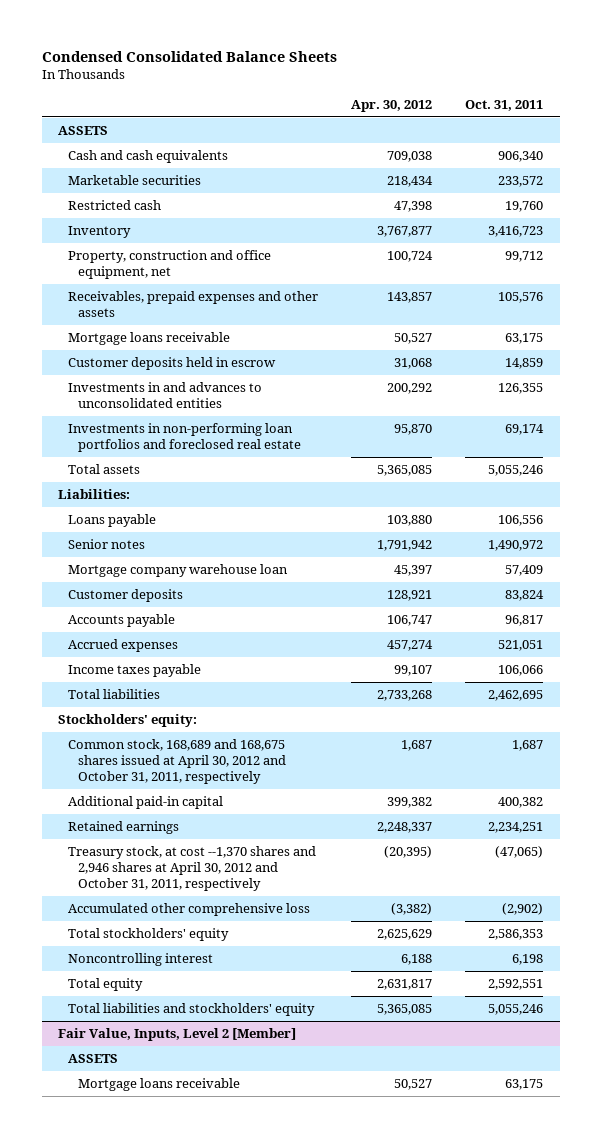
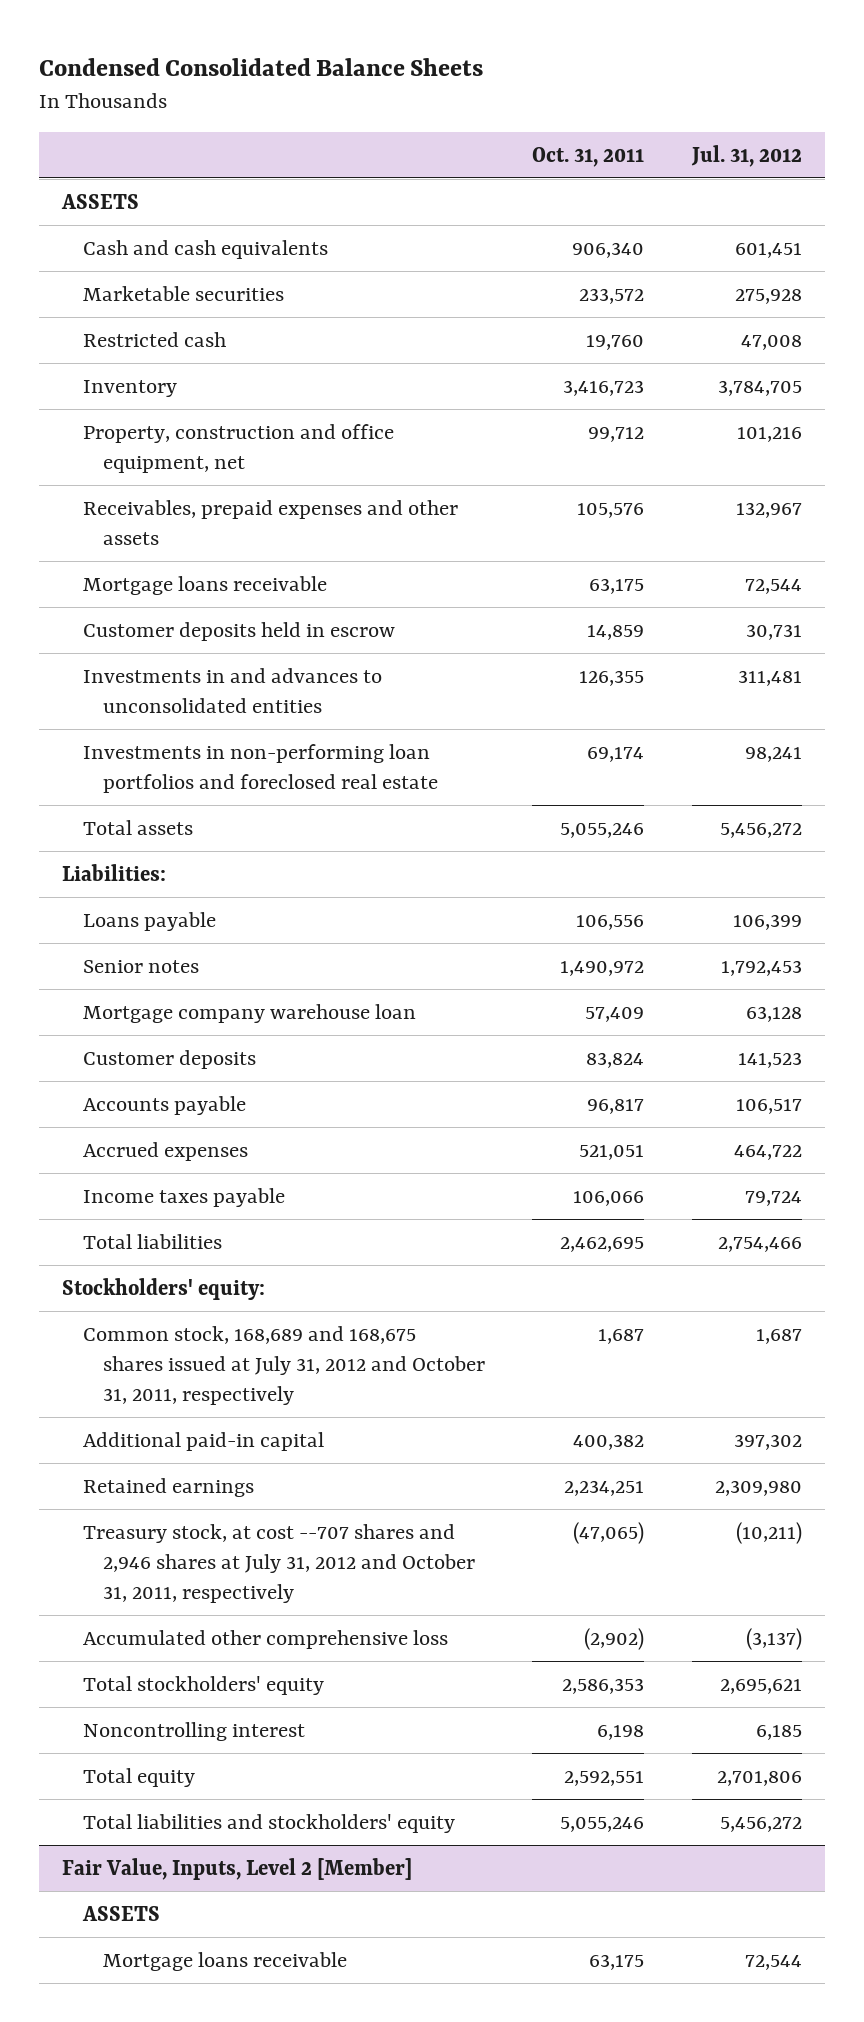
[351,99,433,112] Apr. 30, 2012 -> none
none -> [690,144,802,167] Jul. 31, 2012
[68,739,286,785] Common stock, 168,689 and 168,675 shares issued at April 30, 2012 and October 31, 2011, respectively -> [82,1325,485,1405] Common stock, 168,689 and 168,675 shares issued at July 31, 2012 and October 31, 2011, respectively
[68,846,317,892] Treasury stock, at cost --1,370 shares and 2,946 shares at April 30, 2012 and October 31, 2011, respectively -> [82,1523,475,1603] Treasury stock, at cost --707 shares and 2,946 shares at July 31, 2012 and October 31, 2011, respectively

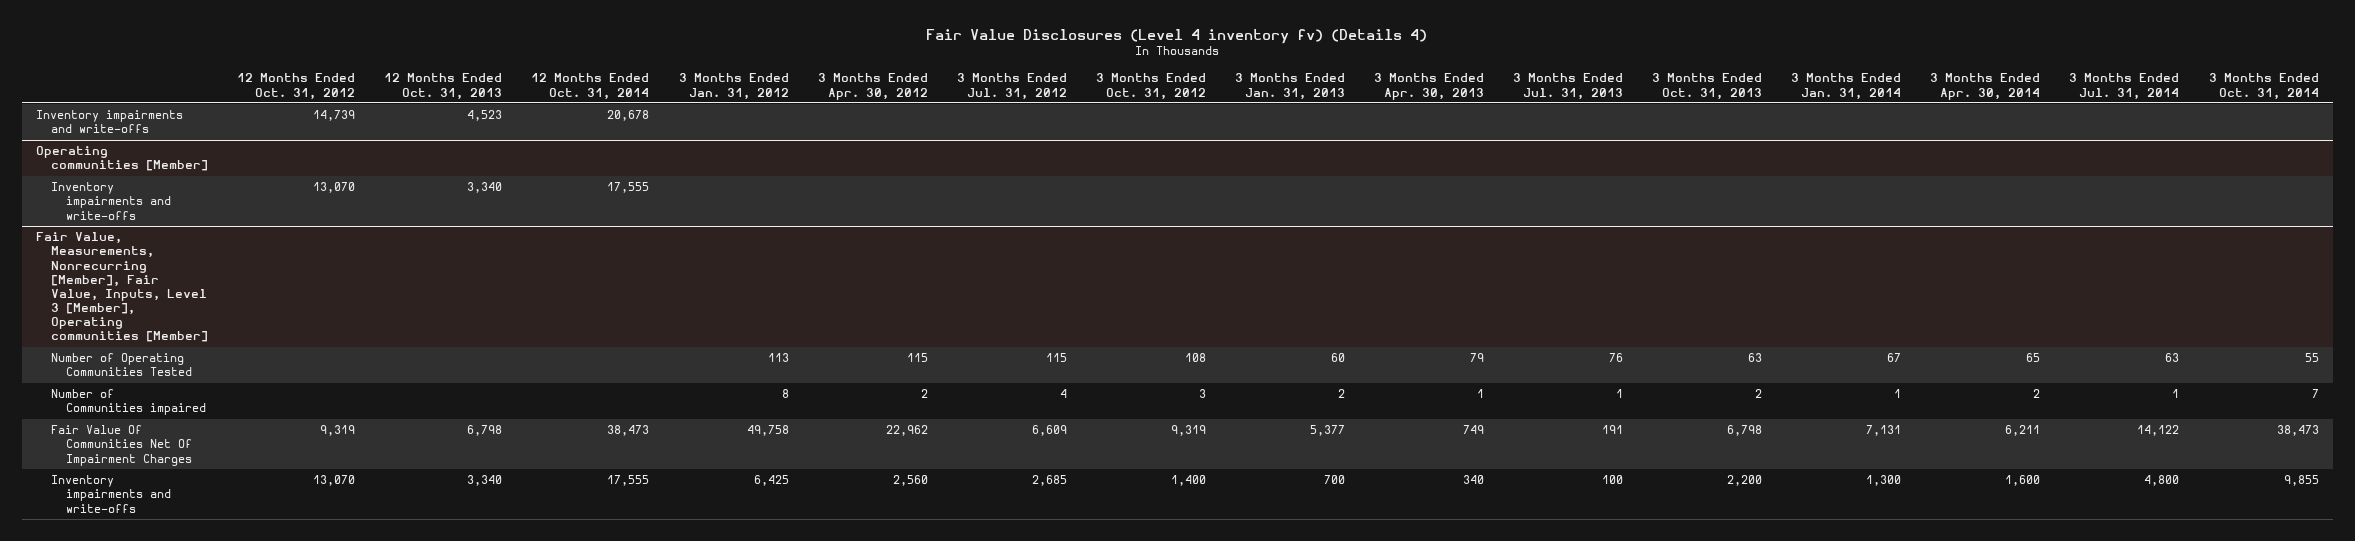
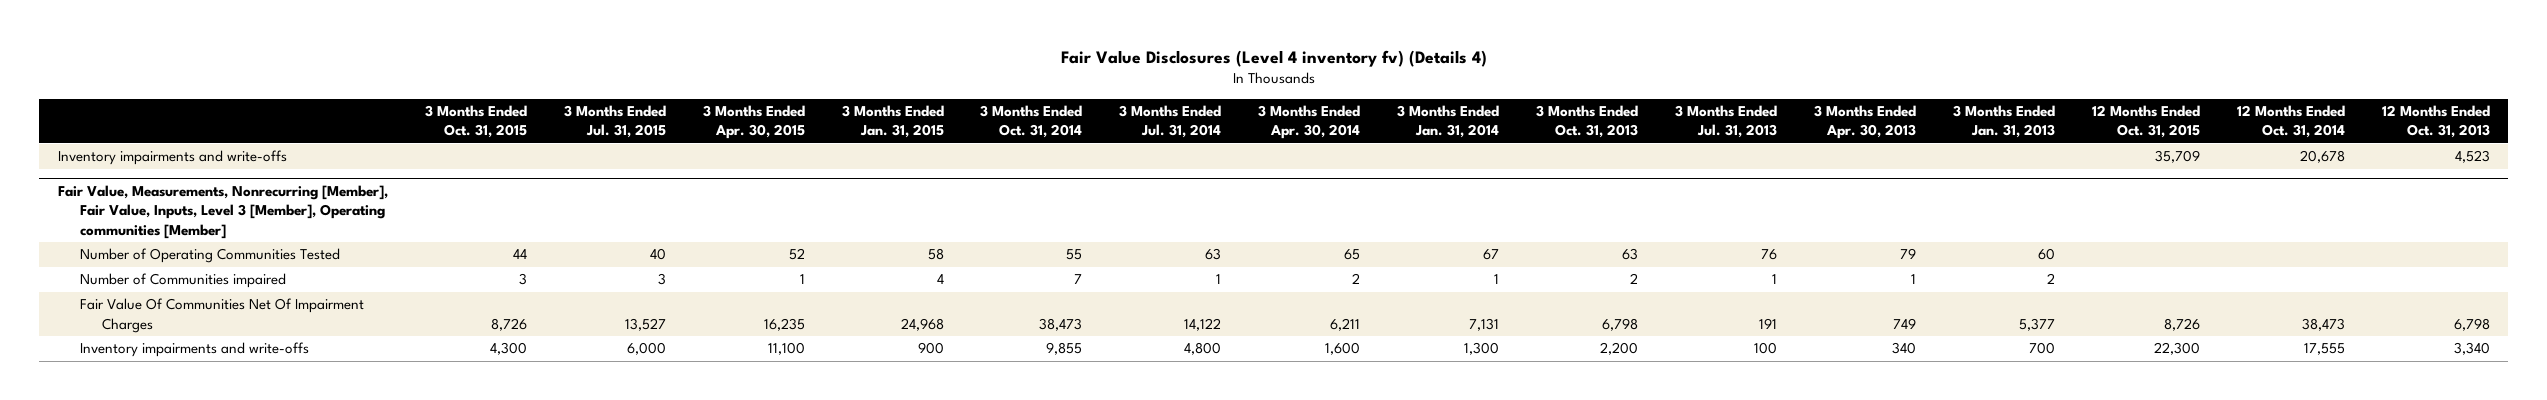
[237,73,356,100] 12 Months Ended Oct. 31, 2012 -> none
[678,73,789,100] 3 Months Ended Jan. 31, 2012 -> none
[817,73,928,100] 3 Months Ended Apr. 30, 2012 -> none
[956,73,1067,100] 3 Months Ended Jul. 31, 2012 -> none
[1095,73,1206,100] 3 Months Ended Oct. 31, 2012 -> none
none -> [424,105,527,139] 3 Months Ended Oct. 31, 2015
none -> [563,105,666,139] 3 Months Ended Jul. 31, 2015
none -> [702,105,805,140] 3 Months Ended Apr. 30, 2015
none -> [841,105,944,139] 3 Months Ended Jan. 31, 2015
none -> [2091,105,2200,139] 12 Months Ended Oct. 31, 2015
[36,146,209,172] Operating communities [Member] -> none
[51,182,172,220] Inventory impairments and write-offs -> none

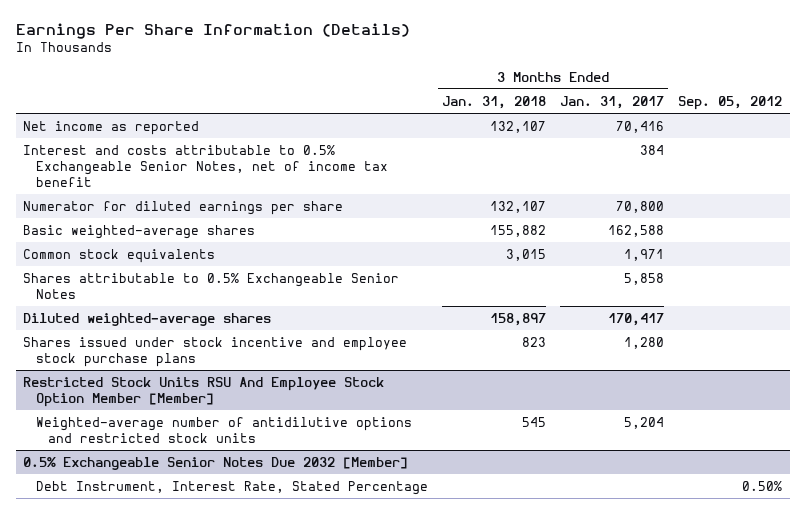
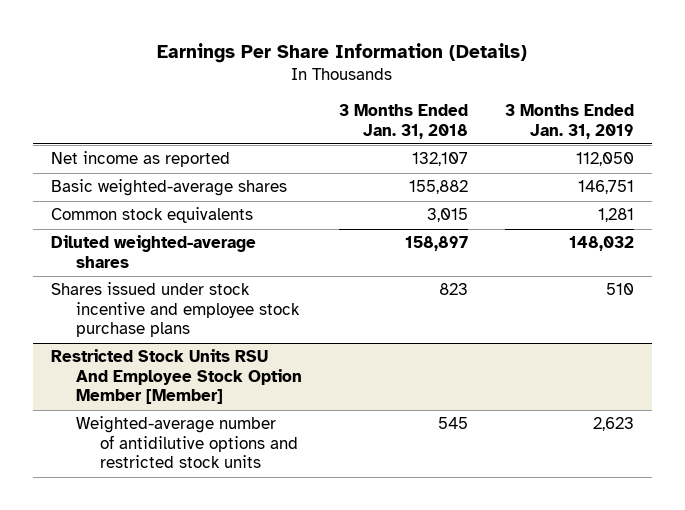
[560,95,665,109] Jan. 31, 2017 -> none
[678,95,783,110] Sep. 05, 2012 -> none
none -> [504,104,634,139] 3 Months Ended Jan. 31, 2019
[23,144,388,188] Interest and costs attributable to 0.5% Exchangeable Senior Notes, net of income tax benefit -> none
[23,200,344,215] Numerator for diluted earnings per share -> none
[23,272,400,299] Shares attributable to 0.5% Exchangeable Senior Notes -> none
[23,456,409,470] 0.5% Exchangeable Senior Notes Due 2032 [Member] -> none
[35,480,428,495] Debt Instrument, Interest Rate, Stated Percentage -> none

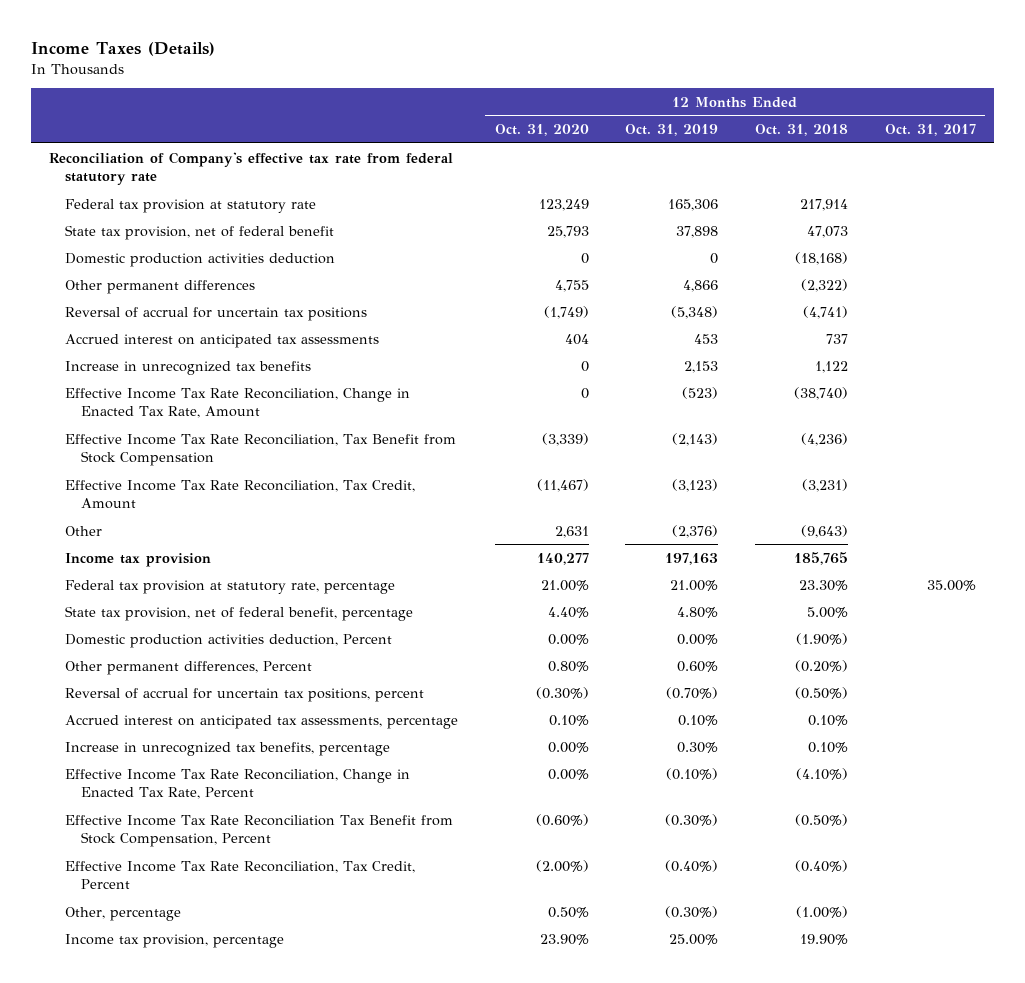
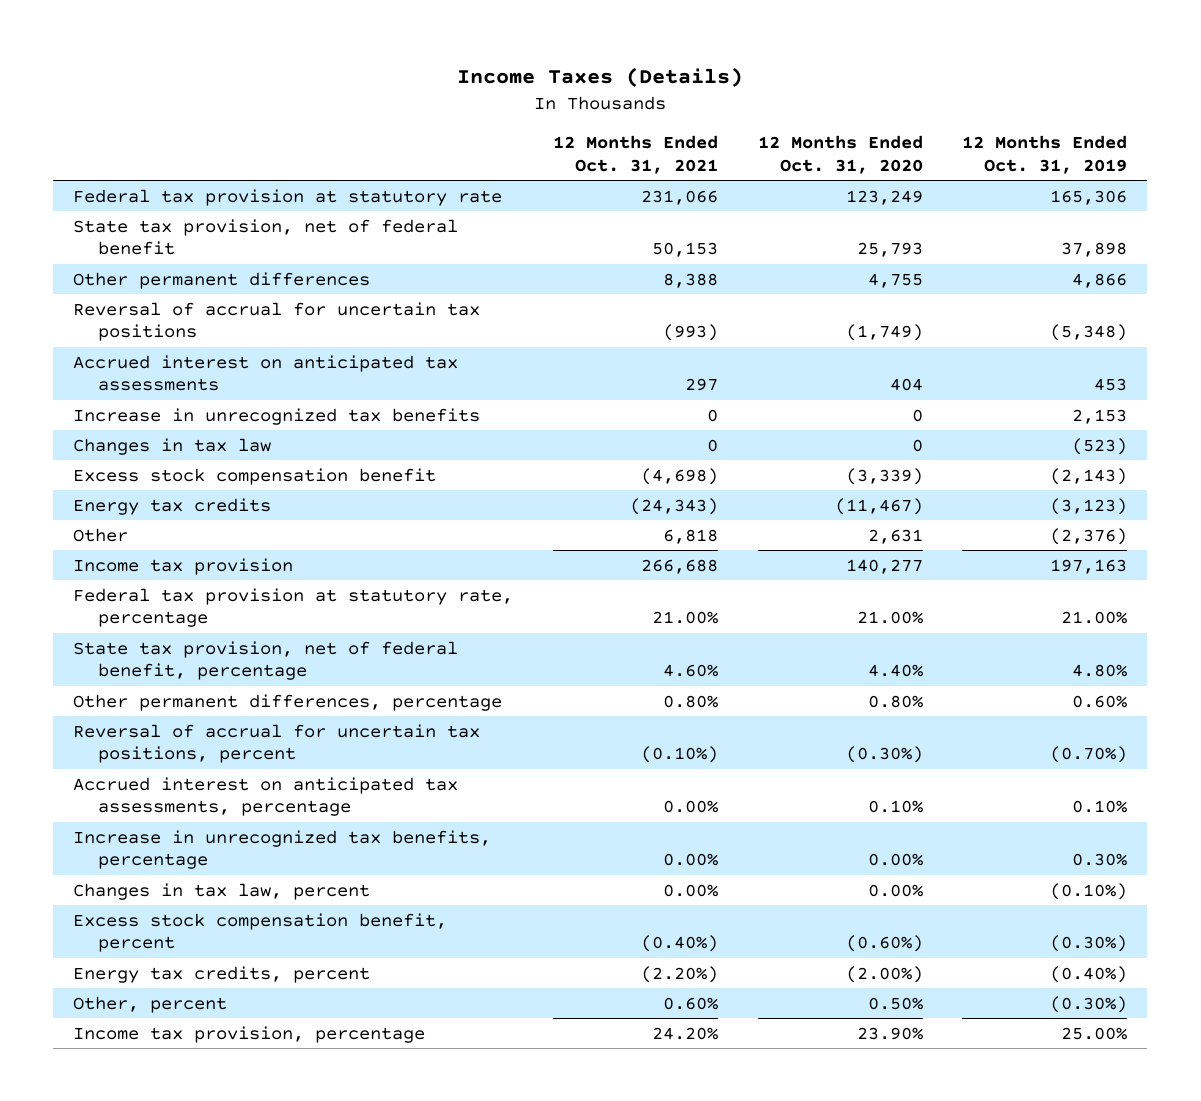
[754,124,848,137] Oct. 31, 2018 -> none
[884,124,976,137] Oct. 31, 2017 -> none
none -> [553,135,719,175] 12 Months Ended Oct. 31, 2021
[49,151,454,186] Reconciliation of Company's effective tax rate from federal statutory rate -> none
[64,252,335,267] Domestic production activities deduction -> none
[64,387,410,419] Effective Income Tax Rate Reconciliation, Change in Enacted Tax Rate, Amount -> [73,437,272,455] Changes in tax law
[64,433,456,467] Effective Income Tax Rate Reconciliation, Tax Benefit from Stock Compensation -> [73,467,437,485] Excess stock compensation benefit
[64,479,415,510] Effective Income Tax Rate Reconciliation, Tax Credit, Amount -> [73,497,272,515] Energy tax credits
[64,633,392,648] Domestic production activities deduction, Percent -> none
[64,660,312,675] Other permanent differences, Percent -> [73,693,503,711] Other permanent differences, percentage
[64,906,181,921] Other, percentage -> none
[64,768,410,800] Effective Income Tax Rate Reconciliation, Change in Enacted Tax Rate, Percent -> [73,882,371,900] Changes in tax law, percent
[64,814,453,848] Effective Income Tax Rate Reconciliation Tax Benefit from Stock Compensation, Percent -> [73,912,448,953] Excess stock compensation benefit, percent
[64,860,415,890] Effective Income Tax Rate Reconciliation, Tax Credit, Percent -> [73,965,371,983] Energy tax credits, percent
none -> [73,995,228,1013] Other, percent

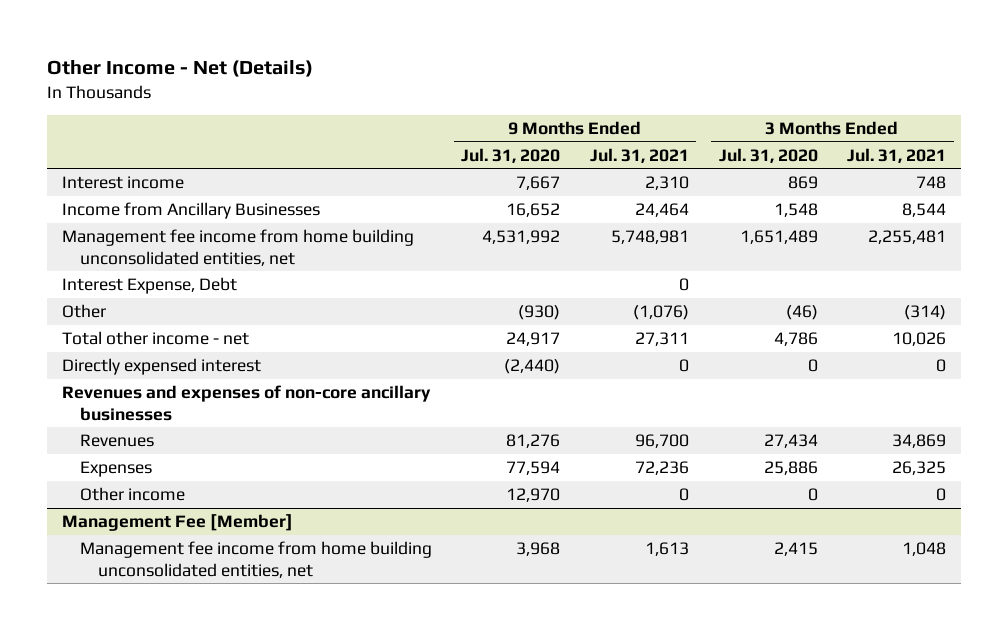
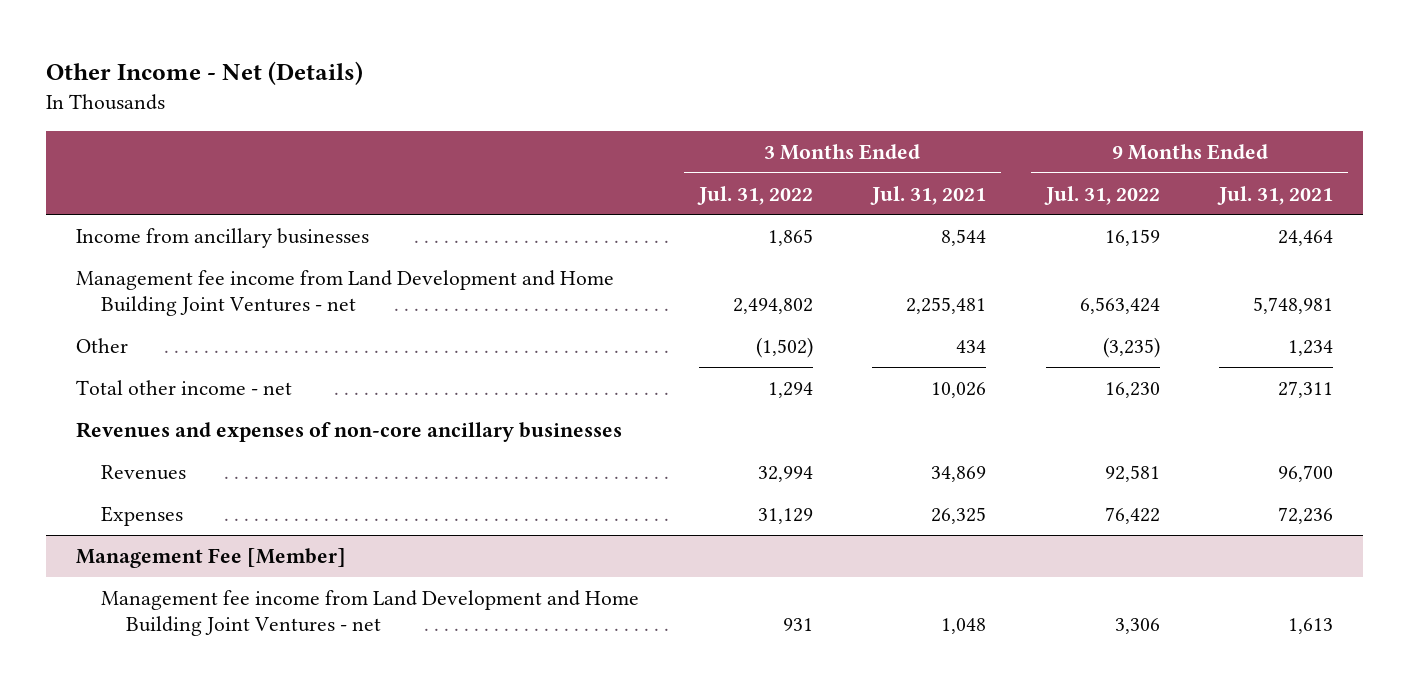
[461,147,561,163] Jul. 31, 2020 -> none
[718,147,818,163] Jul. 31, 2020 -> none
none -> [696,185,813,205] Jul. 31, 2022
none -> [1043,185,1160,205] Jul. 31, 2022
[61,175,184,189] Interest income -> none
[61,276,237,294] Interest Expense, Debt -> none
[61,201,320,219] Income from Ancillary Businesses -> [76,227,370,248] Income from ancillary businesses
[61,228,414,266] Management fee income from home building unconsolidated entities, net -> [76,269,615,317] Management fee income from Land Development and Home Building Joint Ventures - net
[632,304,689,320] (1,076) -> [1288,339,1334,356] 1,234
[904,304,947,320] (314) -> [956,339,987,353] 434
[61,357,261,375] Directly expensed interest -> none
[79,486,185,501] Other income -> none
[79,540,432,578] Management fee income from home building unconsolidated entities, net -> [101,589,640,637] Management fee income from Land Development and Home Building Joint Ventures - net

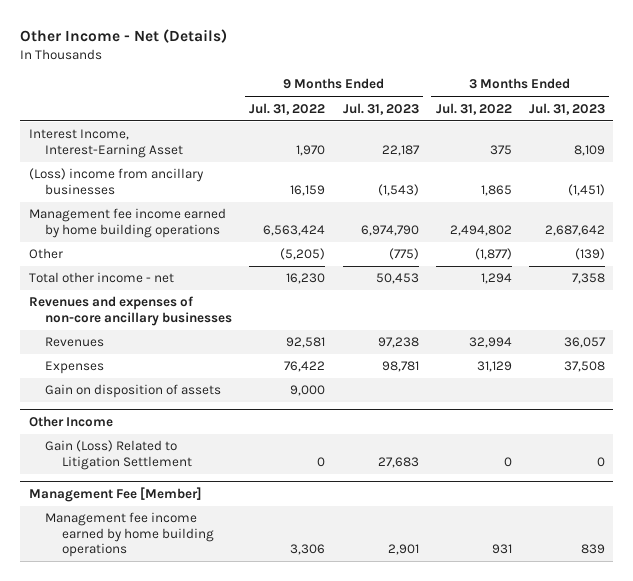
[870,185,987,205] Jul. 31, 2021 -> none
[1217,185,1334,205] Jul. 31, 2021 -> none
none -> [342,102,419,115] Jul. 31, 2023
none -> [528,102,605,115] Jul. 31, 2023
none -> [28,129,184,158] Interest Income, Interest-Earning Asset
[76,227,370,248] Income from ancillary businesses -> [28,168,204,195] (Loss) income from ancillary businesses
[76,269,615,317] Management fee income from Land Development and Home Building Joint Ventures - net -> [28,208,226,238] Management fee income earned by home building operations
[755,336,813,358] (1,502) -> [474,248,512,261] (1,877)
[1102,336,1160,358] (3,235) -> [280,248,326,261] (5,205)
none -> [45,384,222,399] Gain on disposition of assets
none -> [28,416,113,428] Other Income
none -> [45,440,193,470] Gain (Loss) Related to Litigation Settlement
[101,589,640,637] Management fee income from Land Development and Home Building Joint Ventures - net -> [45,512,215,558] Management fee income earned by home building operations

